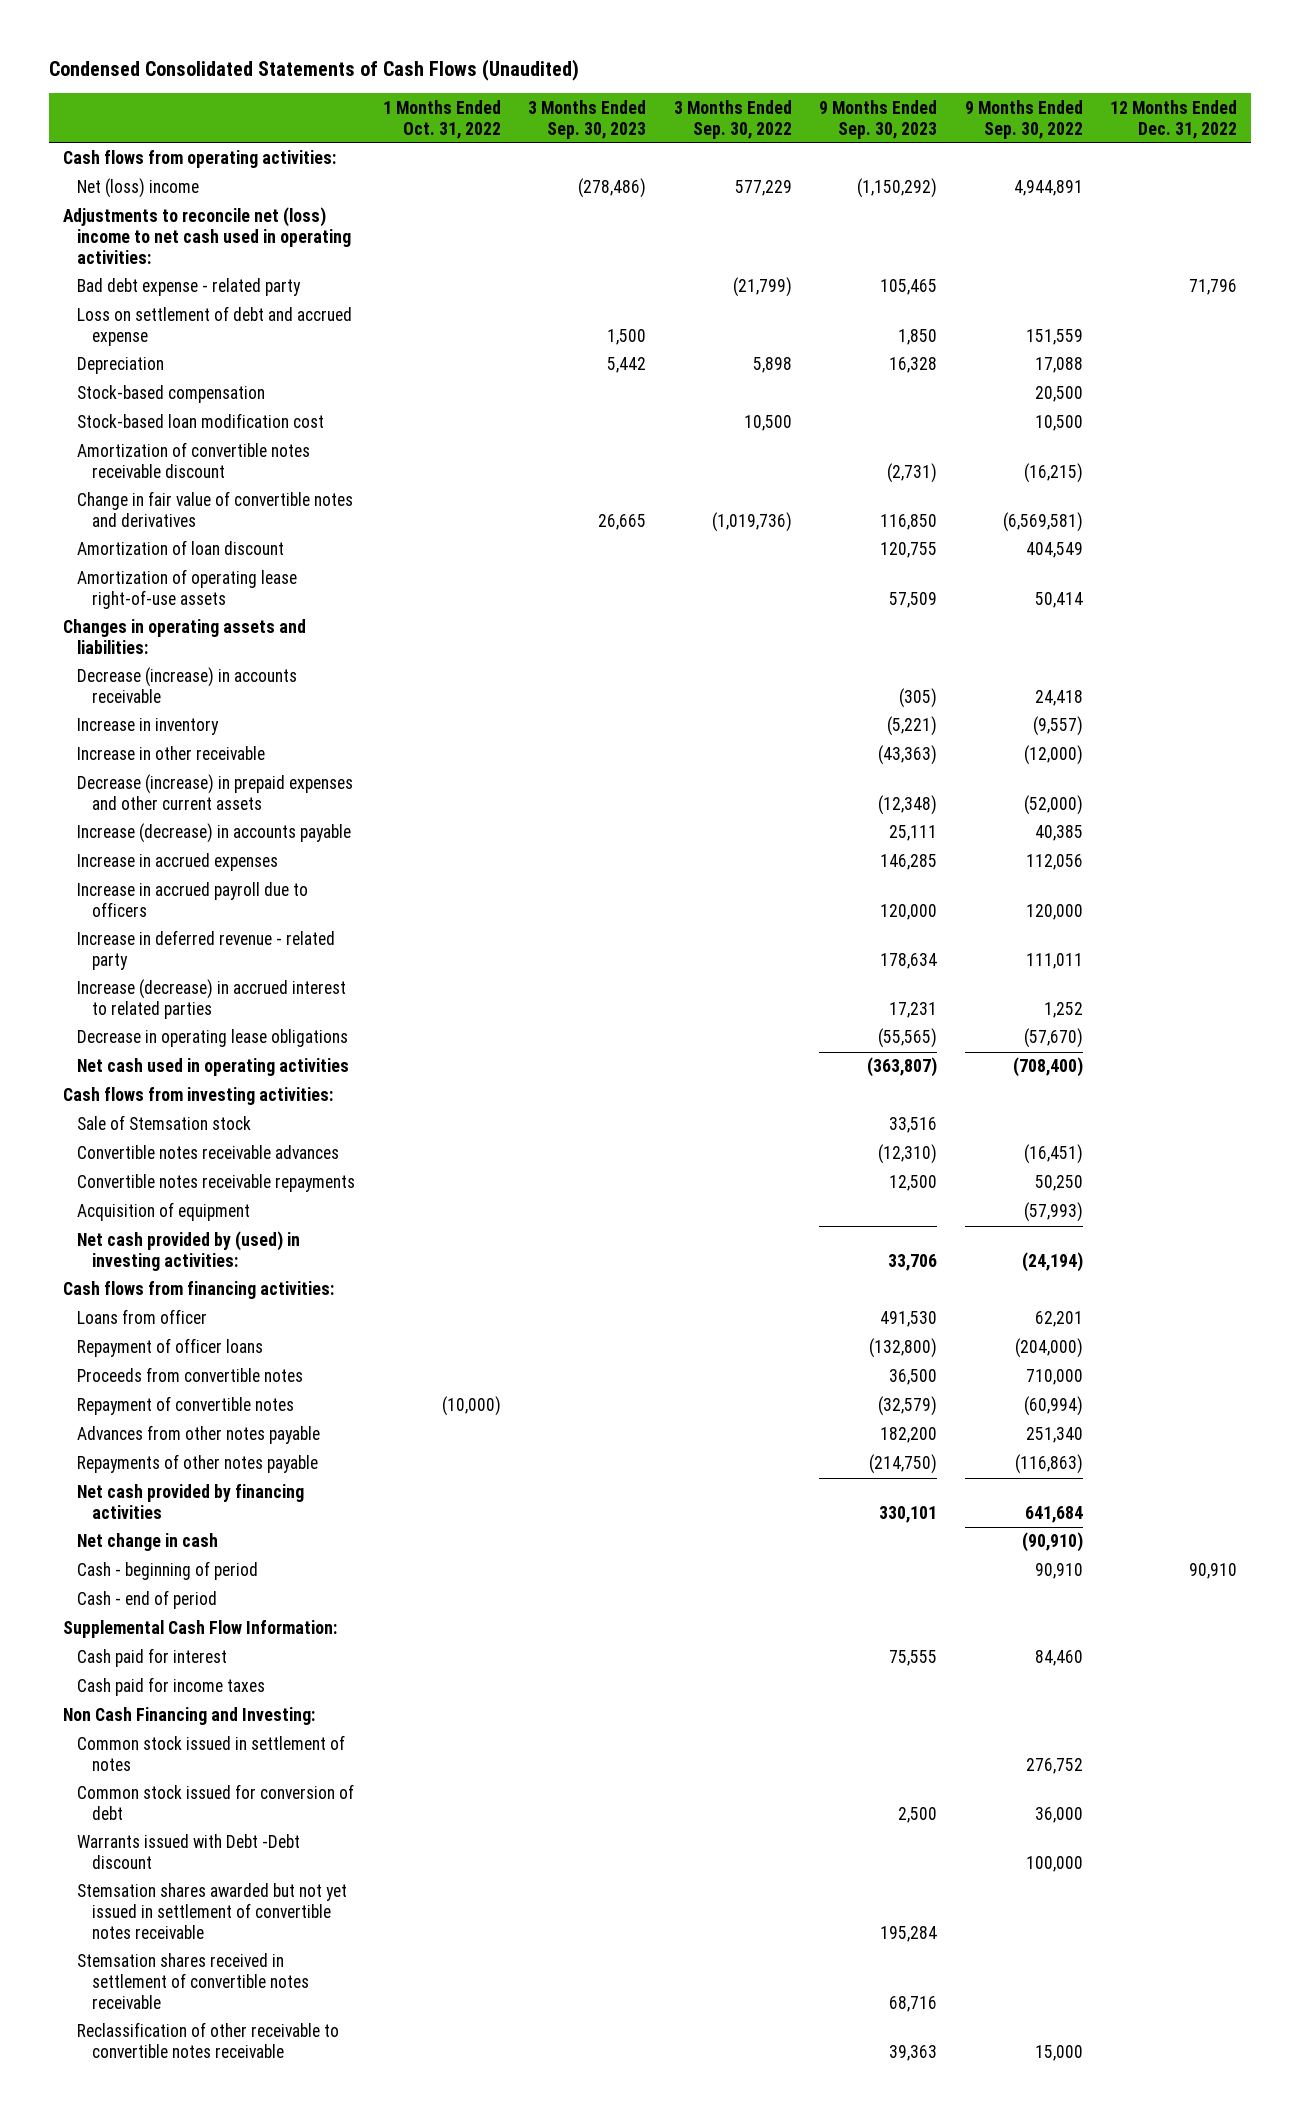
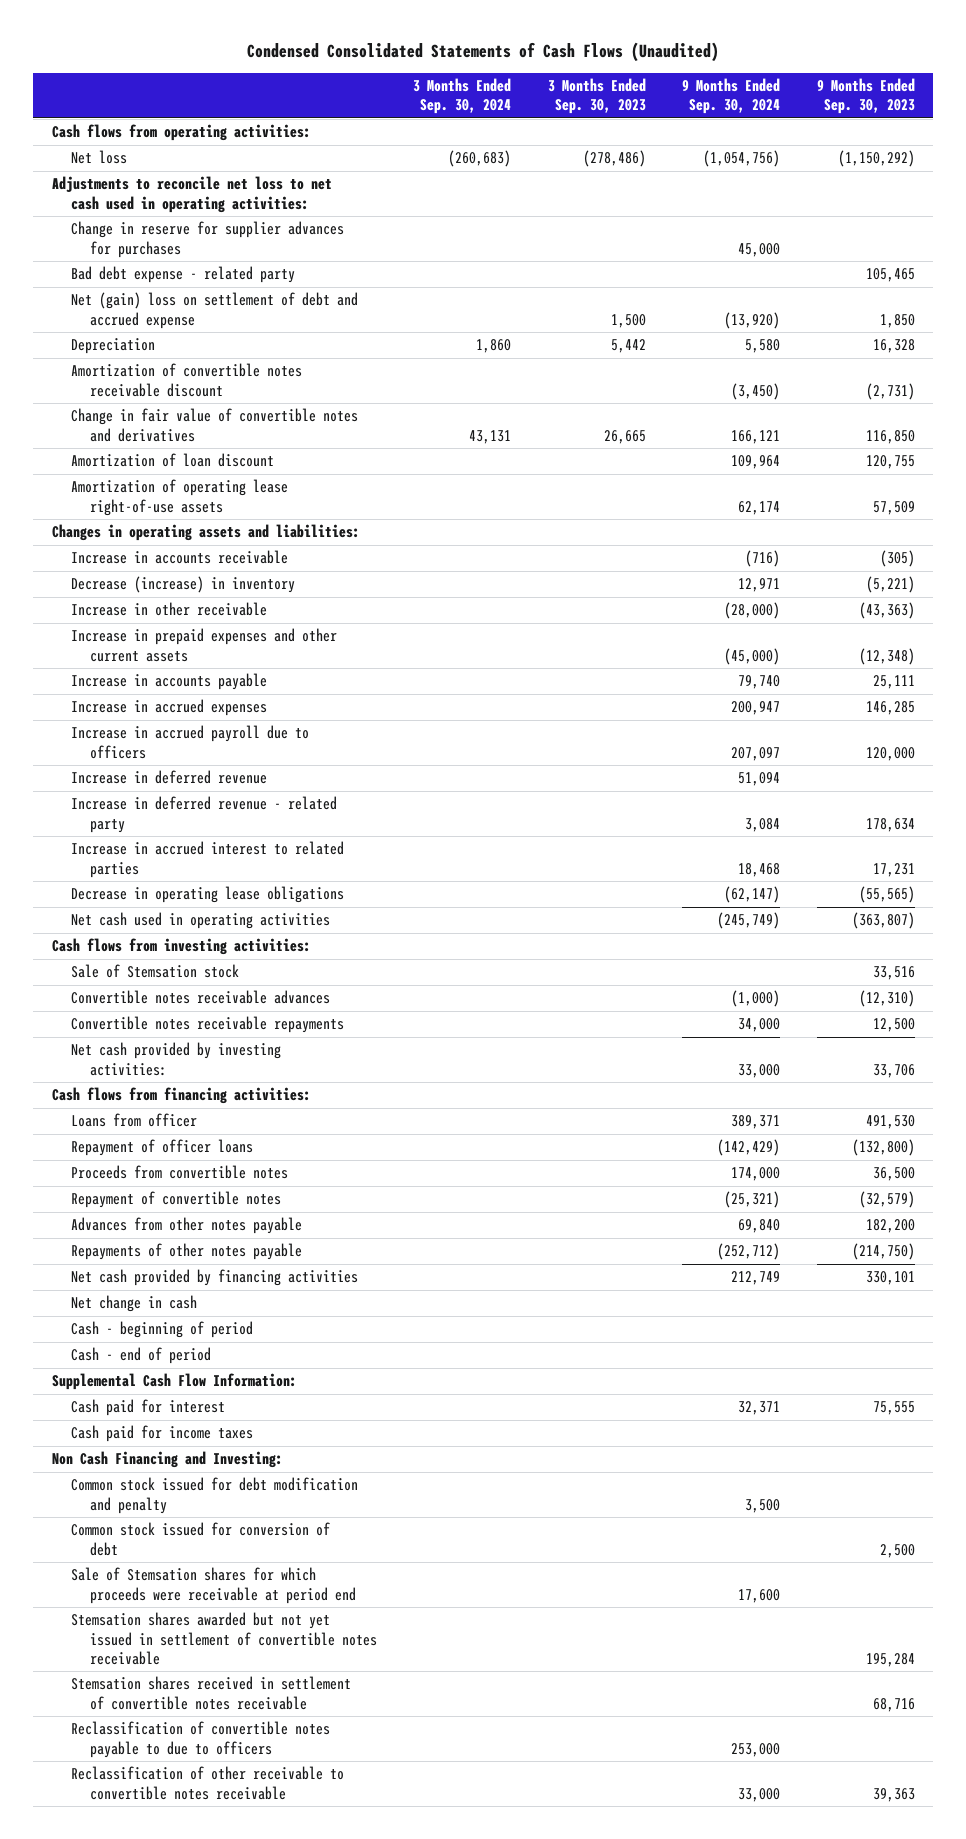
[382,99,501,139] 1 Months Ended Oct. 31, 2022 -> none
[673,99,792,139] 3 Months Ended Sep. 30, 2022 -> none
[964,99,1083,139] 9 Months Ended Sep. 30, 2022 -> none
[1110,99,1238,139] 12 Months Ended Dec. 31, 2022 -> none
none -> [413,78,512,115] 3 Months Ended Sep. 30, 2024
none -> [682,78,781,115] 9 Months Ended Sep. 30, 2024
[77,178,200,199] Net (loss) income -> [70,150,127,165] Net loss
[63,207,352,264] Adjustments to reconcile net (loss) income to net cash used in operating activities: -> [51,176,332,213] Adjustments to reconcile net loss to net cash used in operating activities:
none -> [70,221,344,258] Change in reserve for supplier advances for purchases
[77,306,353,347] Loss on settlement of debt and accrued expense -> [70,292,358,329] Net (gain) loss on settlement of debt and accrued expense
[77,385,266,404] Stock-based compensation -> none
[77,413,325,429] Stock-based loan modification cost -> none
[77,667,298,704] Decrease (increase) in accounts receivable -> [70,550,288,565] Increase in accounts receivable
[77,718,220,736] Increase in inventory -> [70,576,295,594] Decrease (increase) in inventory
[77,774,354,811] Decrease (increase) in prepaid expenses and other current assets -> [70,628,337,662] Increase in prepaid expenses and other current assets
[77,823,352,844] Increase (decrease) in accounts payable -> [70,673,267,691] Increase in accounts payable
none -> [70,770,267,785] Increase in deferred revenue
[77,979,347,1020] Increase (decrease) in accrued interest to related parties -> [70,841,344,878] Increase in accrued interest to related parties
[77,1202,251,1222] Acquisition of equipment -> none
[77,1231,301,1272] Net cash provided by (used) in investing activities: -> [70,1042,281,1076] Net cash provided by investing activities:
[77,1735,346,1772] Common stock issued in settlement of notes -> none
none -> [70,1477,358,1514] Common stock issued for debt modification and penalty
[77,1834,301,1870] Warrants issued with Debt -Debt discount -> none
none -> [70,1567,356,1604] Sale of Stemsation shares for which proceeds were receivable at period end
none -> [70,1721,330,1758] Reclassification of convertible notes payable to due to officers

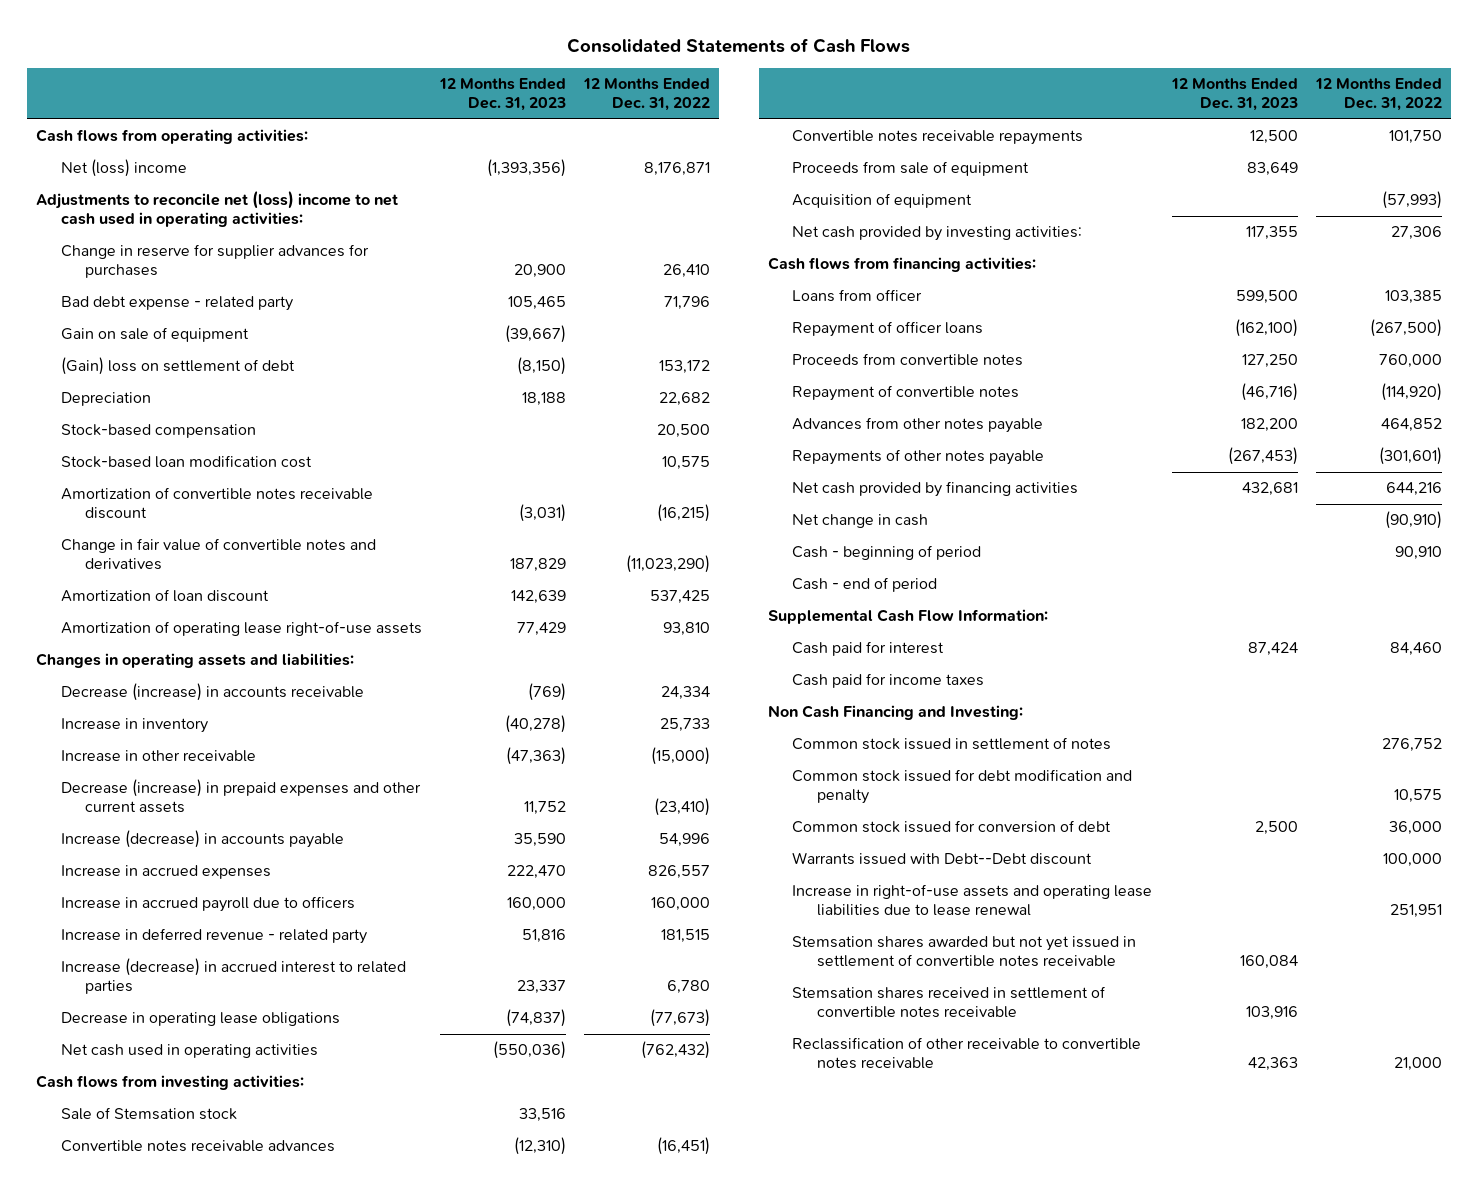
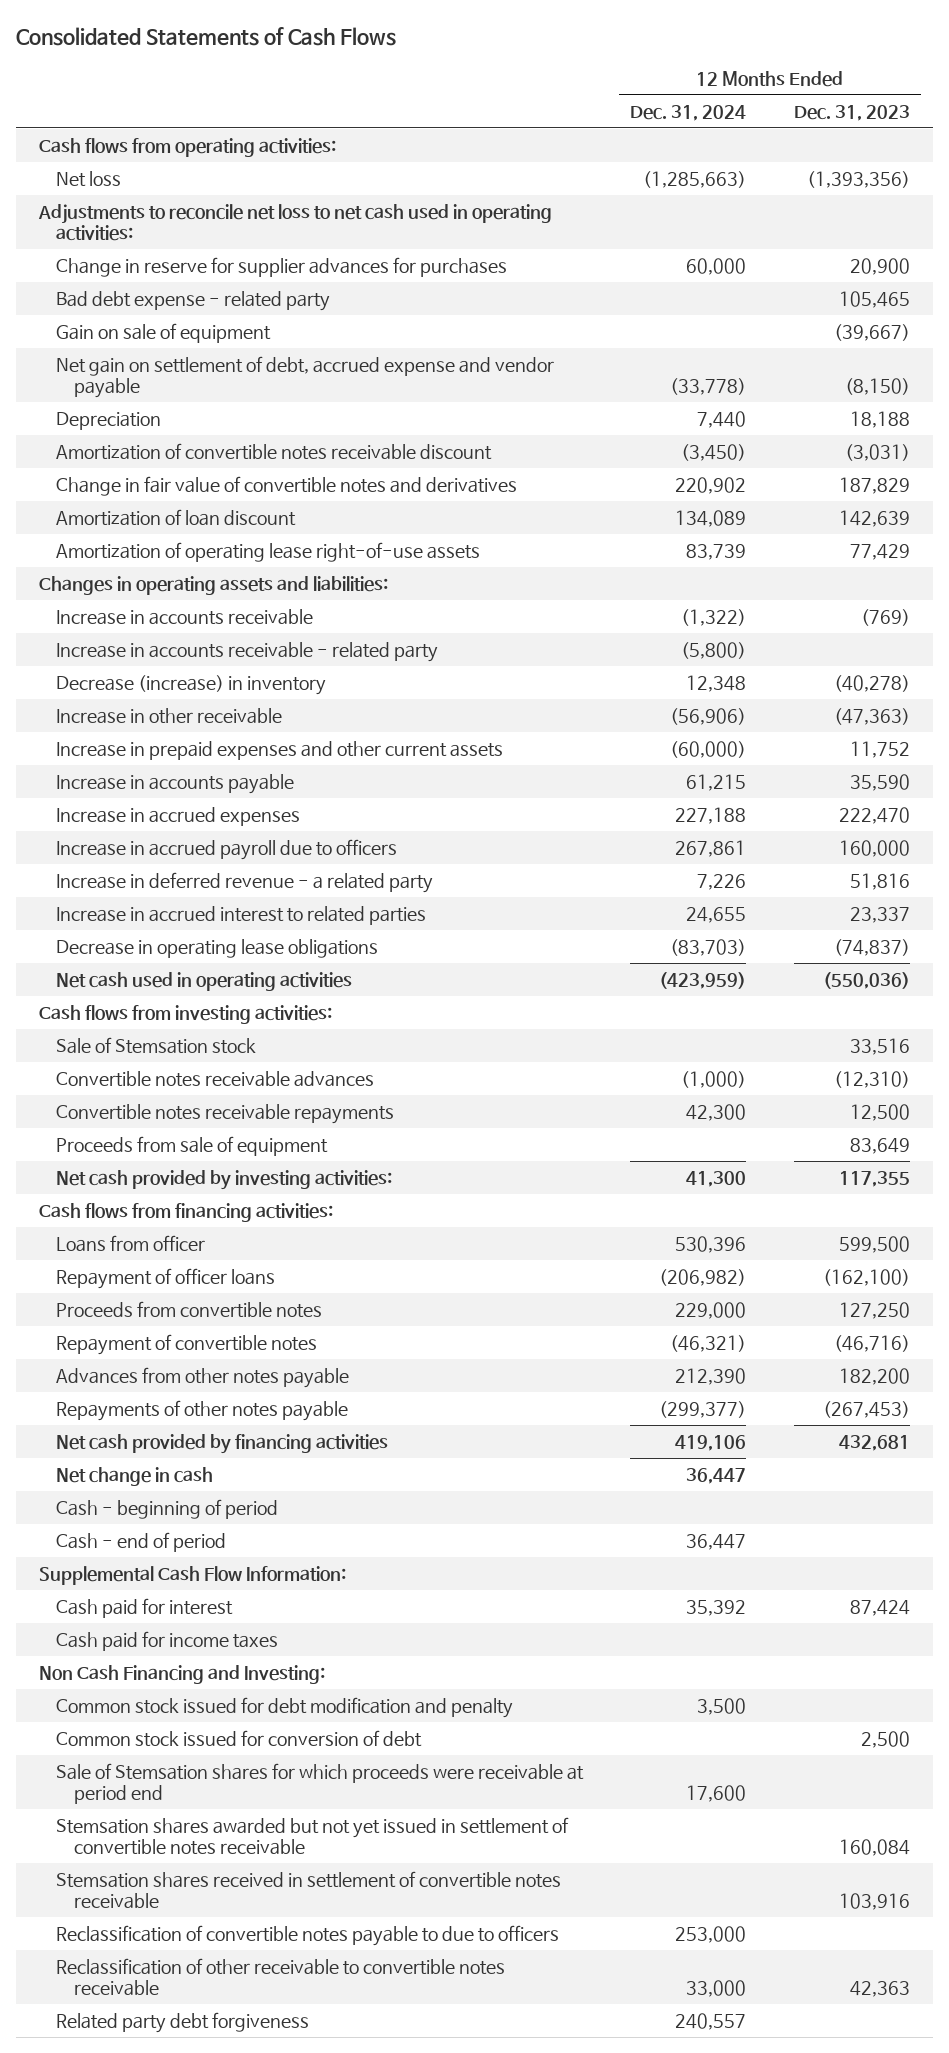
[583,78,711,112] 12 Months Ended Dec. 31, 2022 -> none
none -> [630,104,747,121] Dec. 31, 2024
[60,159,187,178] Net (loss) income -> [56,170,122,187] Net loss
[36,191,399,228] Adjustments to reconcile net (loss) income to net cash used in operating activities: -> [38,203,553,242] Adjustments to reconcile net loss to net cash used in operating activities:
[60,357,295,376] (Gain) loss on settlement of debt -> [56,355,555,399] Net gain on settlement of debt, accrued expense and vendor payable
[60,424,256,439] Stock-based compensation -> none
[60,455,312,469] Stock-based loan modification cost -> none
[60,683,364,702] Decrease (increase) in accounts receivable -> [56,608,314,625] Increase in accounts receivable
none -> [56,641,439,662] Increase in accounts receivable - related party
[60,718,208,734] Increase in inventory -> [56,674,327,695] Decrease (increase) in inventory
[60,779,421,814] Decrease (increase) in prepaid expenses and other current assets -> [56,740,504,760] Increase in prepaid expenses and other current assets
[60,830,344,849] Increase (decrease) in accounts payable -> [56,773,295,794] Increase in accounts payable
[60,928,367,945] Increase in deferred revenue - related party -> [56,871,434,893] Increase in deferred revenue - a related party
[60,958,406,995] Increase (decrease) in accrued interest to related parties -> [56,905,427,925] Increase in accrued interest to related parties
[792,193,973,209] Acquisition of equipment -> none
[792,737,1112,751] Common stock issued in settlement of notes -> none
[792,852,1093,866] Warrants issued with Debt--Debt discount -> none
[792,884,1153,917] Increase in right-of-use assets and operating lease liabilities due to lease renewal -> none
none -> [56,1762,585,1805] Sale of Stemsation shares for which proceeds were receivable at period end
none -> [56,1924,560,1946] Reclassification of convertible notes payable to due to officers
none -> [56,2011,310,2033] Related party debt forgiveness

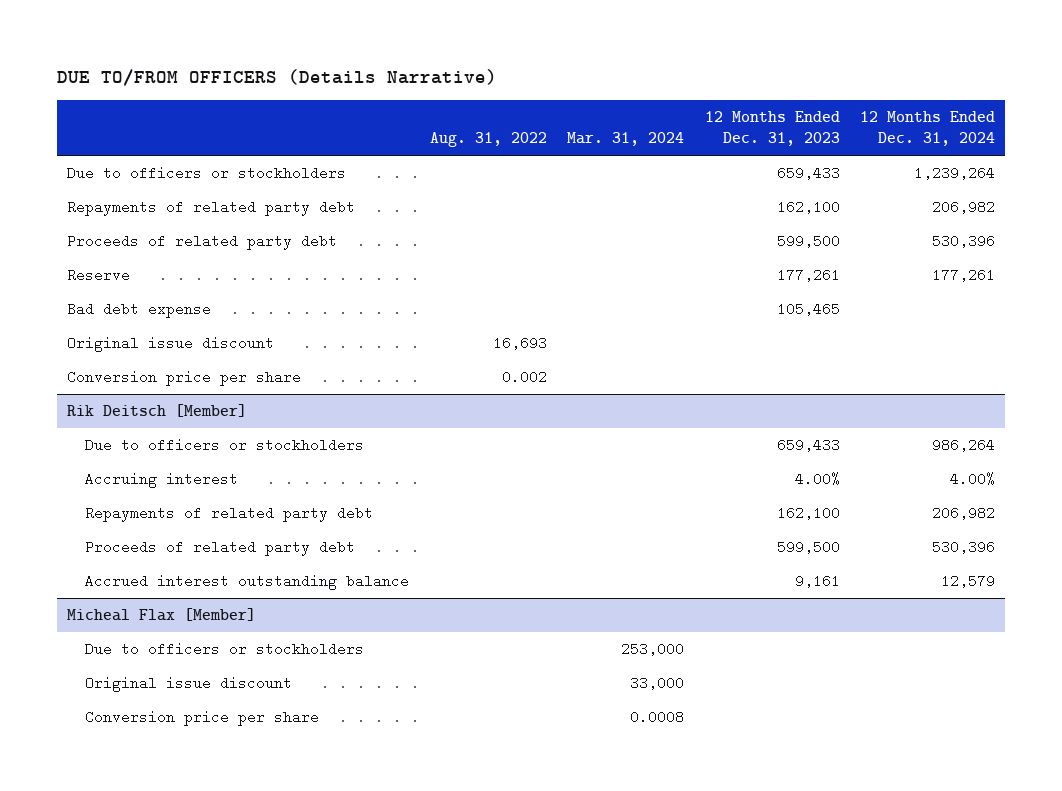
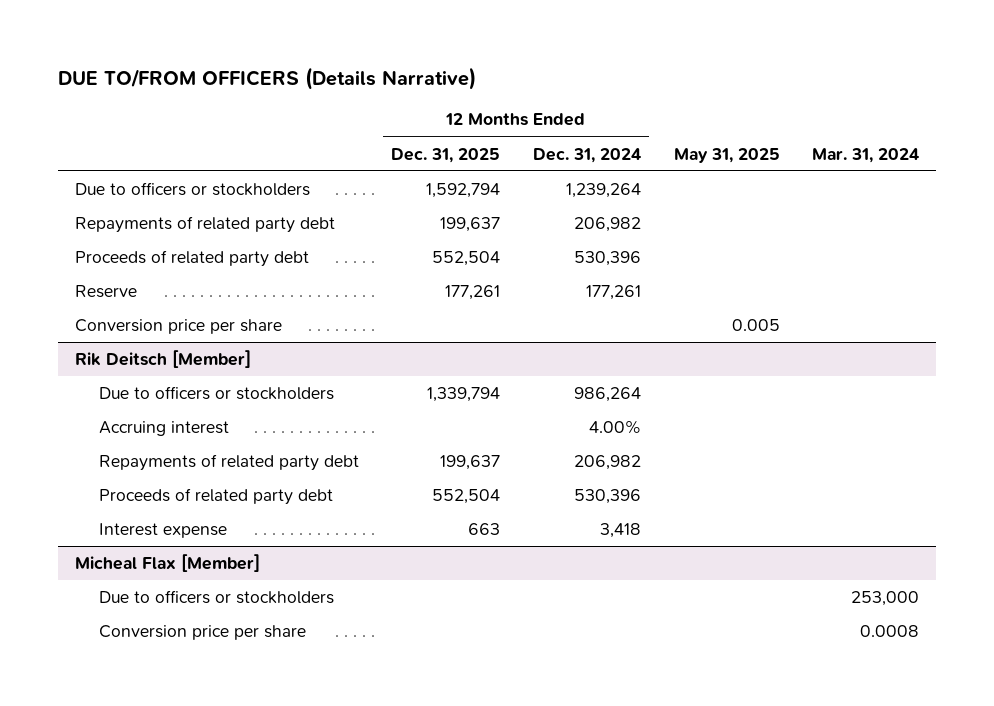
[429,132,547,148] Aug. 31, 2022 -> none
[704,111,840,147] 12 Months Ended Dec. 31, 2023 -> none
none -> [391,147,501,163] Dec. 31, 2025
none -> [673,147,780,163] May 31, 2025
[67,302,212,319] Bad debt expense -> none
[67,336,275,353] Original issue discount -> none
[85,574,410,591] Accrued interest outstanding balance -> [98,522,227,538] Interest expense
[941,574,996,589] 12,579 -> [599,522,641,538] 3,418
[85,676,293,693] Original issue discount -> none

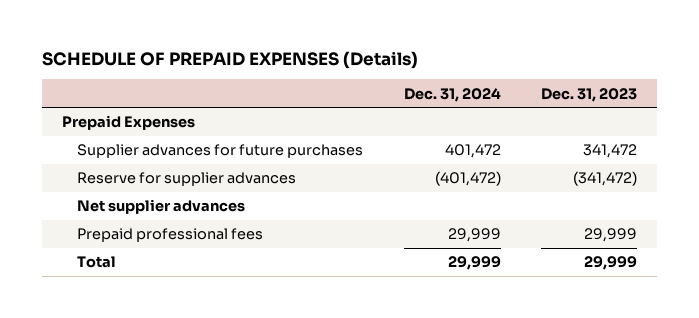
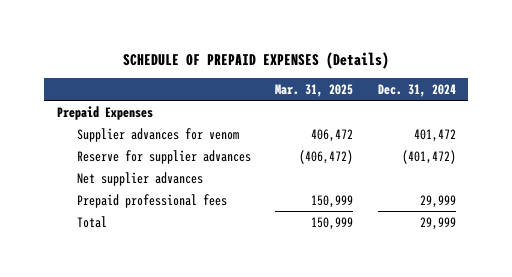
[540,87,637,102] Dec. 31, 2023 -> none
none -> [275,83,354,97] Mar. 31, 2025
[77,144,364,159] Supplier advances for future purchases -> [76,127,239,142] Supplier advances for venom

